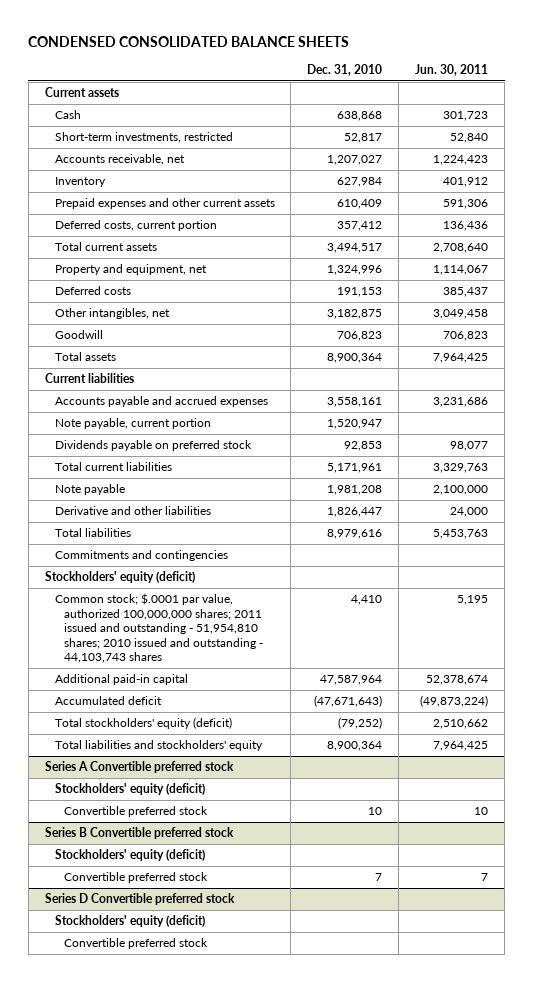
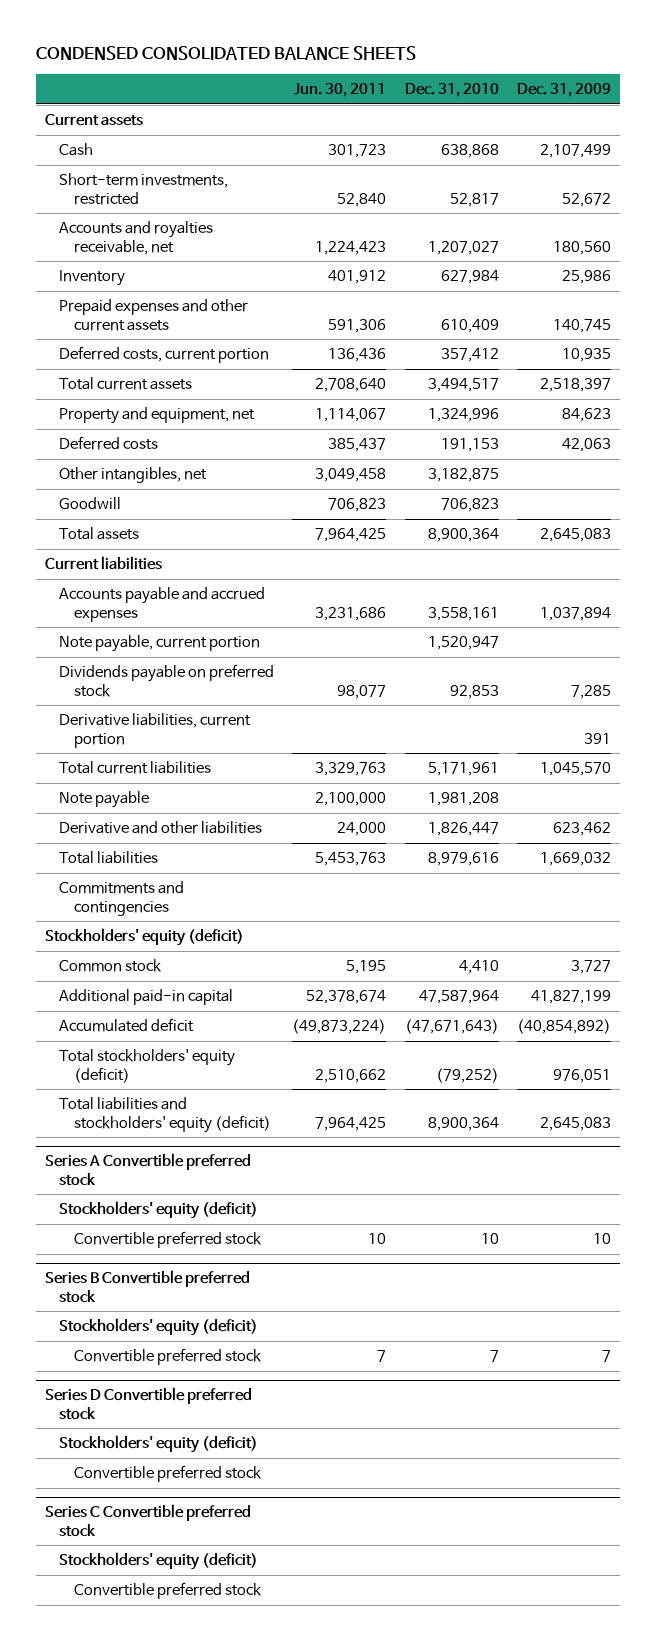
none -> [516,82,611,97] Dec. 31, 2009
[54,154,185,166] Accounts receivable, net -> [59,221,214,255] Accounts and royalties receivable, net
none -> [59,713,252,748] Derivative liabilities, current portion
[54,593,264,663] Common stock; $.0001 par value, authorized 100,000,000 shares; 2011 issued and outstanding - 51,954,810 shares; 2010 issued and outstanding - 44,103,743 shares -> [59,959,163,973] Common stock
[54,740,263,752] Total liabilities and stockholders' equity -> [59,1097,272,1133] Total liabilities and stockholders' equity (deficit)
none -> [44,1504,251,1537] Series C Convertible preferred stock
none -> [59,1552,259,1571] Stockholders' equity (deficit)
none -> [74,1582,263,1600] Convertible preferred stock

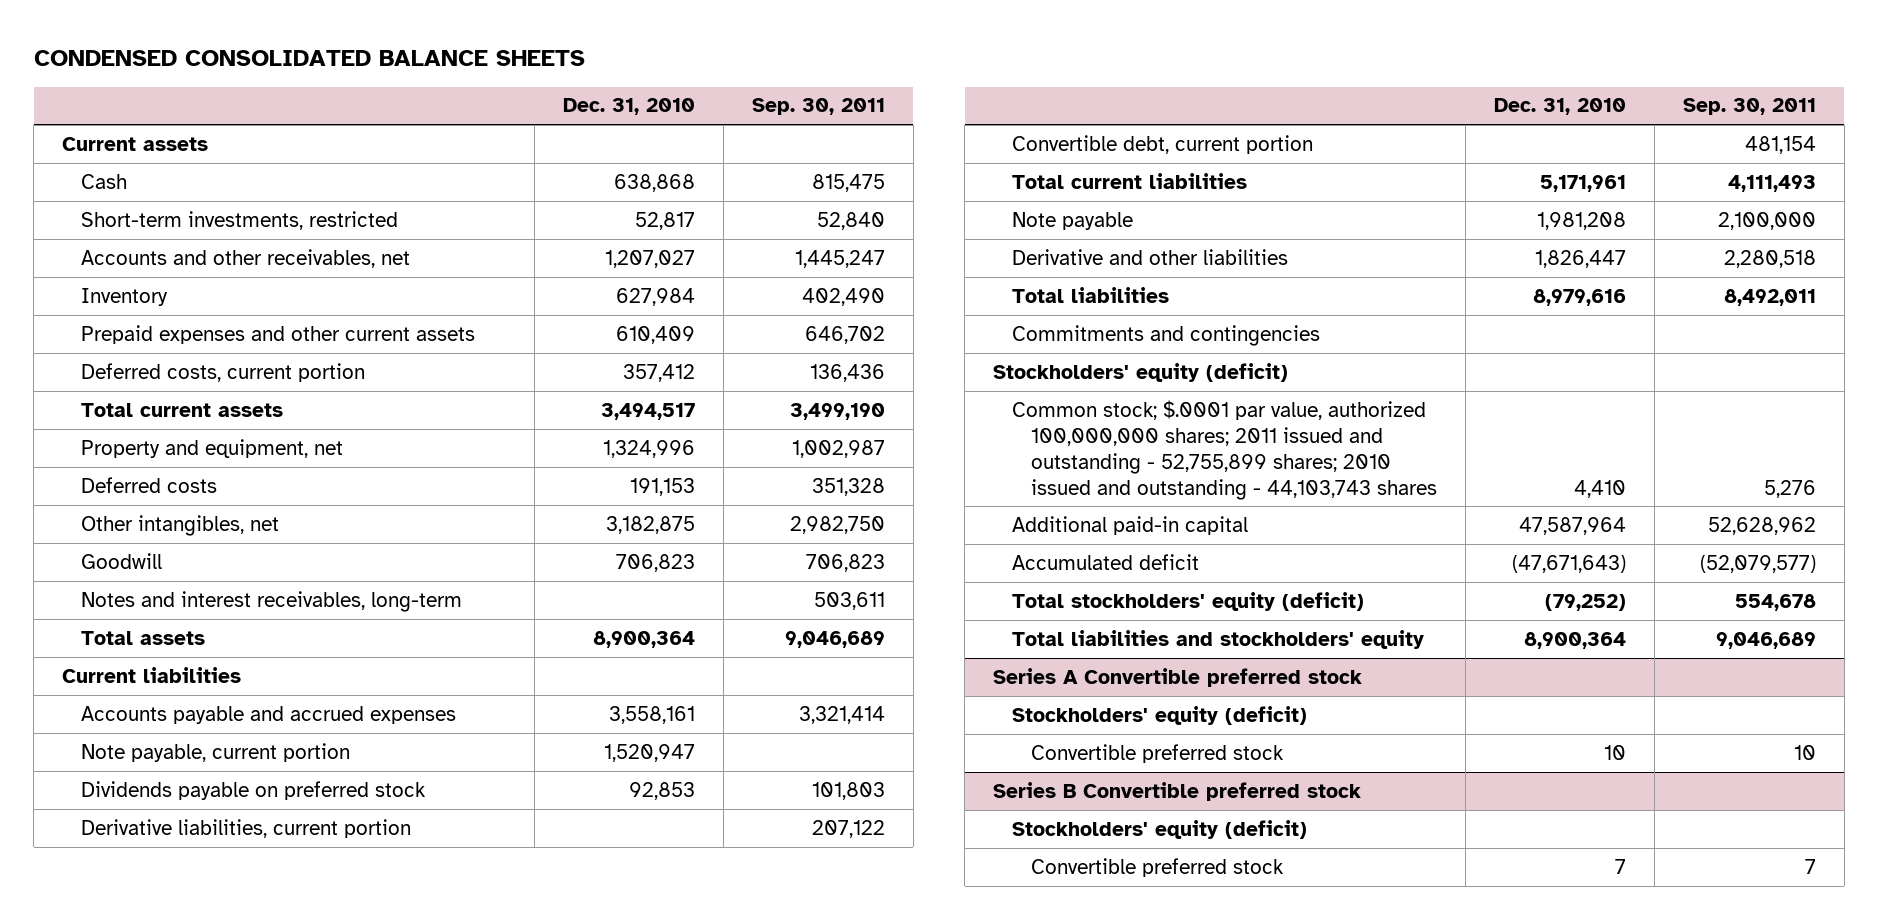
[294,82,387,97] Jun. 30, 2011 -> none
[516,82,611,97] Dec. 31, 2009 -> none
none -> [751,98,885,116] Sep. 30, 2011
[59,221,214,255] Accounts and royalties receivable, net -> [81,248,411,268] Accounts and other receivables, net
none -> [81,590,463,612] Notes and interest receivables, long-term
none -> [1012,134,1314,154] Convertible debt, current portion
[59,959,163,973] Common stock -> [1012,399,1437,500] Common stock; $.0001 par value, authorized 100,000,000 shares; 2011 issued and outstanding - 52,755,899 shares; 2010 issued and outstanding - 44,103,743 shares
[59,1097,272,1133] Total liabilities and stockholders' equity (deficit) -> [1012,629,1425,649] Total liabilities and stockholders' equity
[44,1387,252,1420] Series D Convertible preferred stock -> none
[59,1435,259,1454] Stockholders' equity (deficit) -> none
[74,1465,263,1483] Convertible preferred stock -> none
[44,1504,251,1537] Series C Convertible preferred stock -> none
[59,1552,259,1571] Stockholders' equity (deficit) -> none
[74,1582,263,1600] Convertible preferred stock -> none

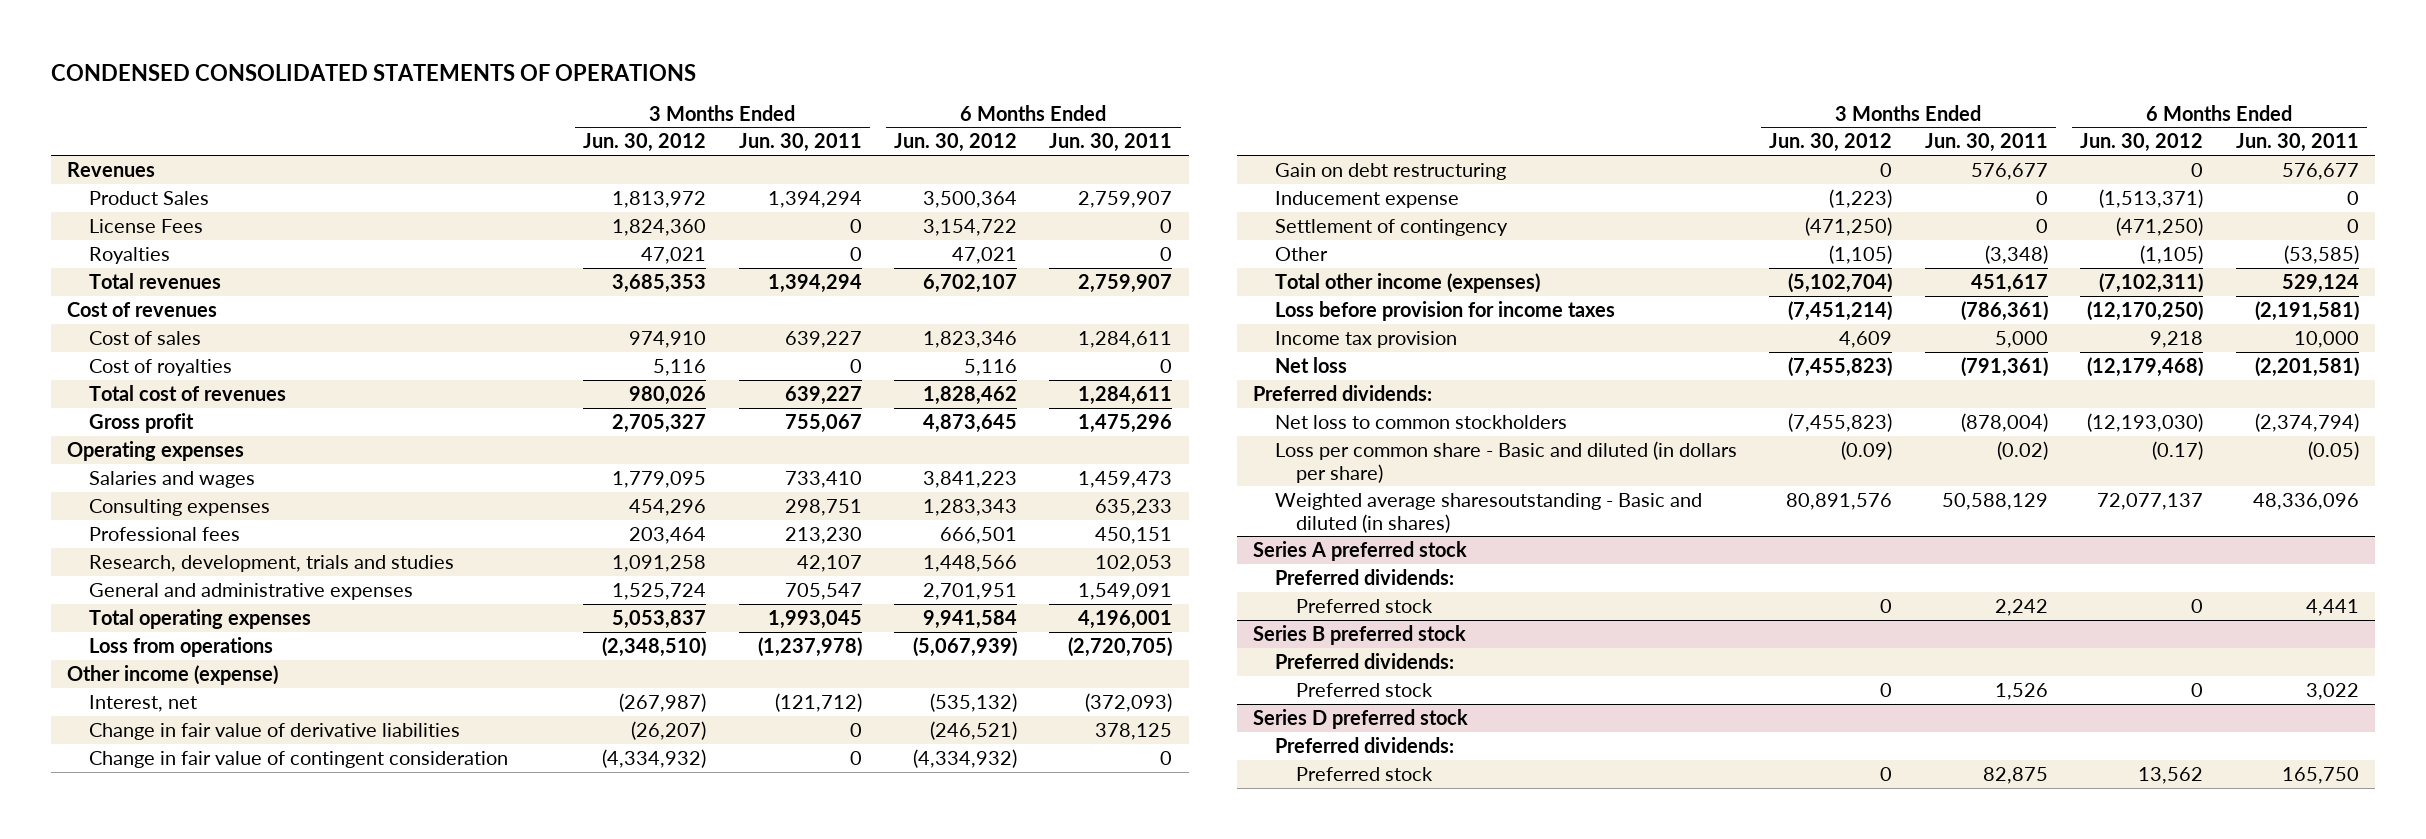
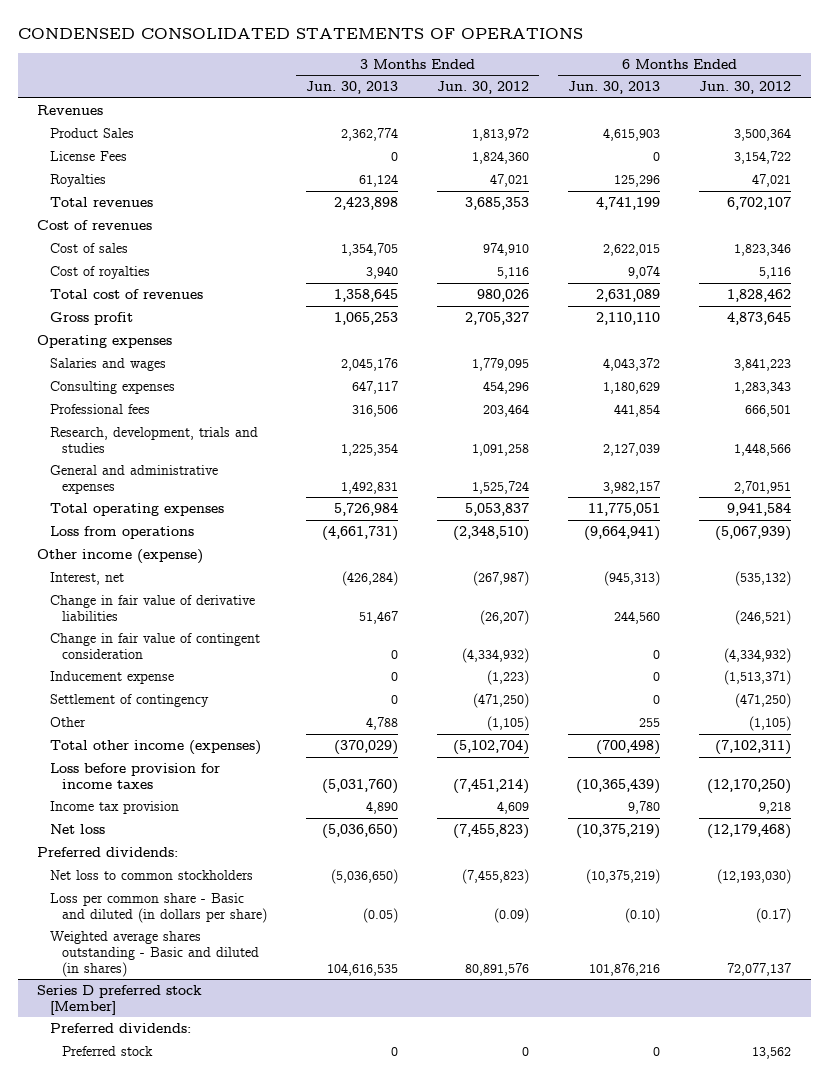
[738,133,862,153] Jun. 30, 2011 -> none
[1049,133,1173,153] Jun. 30, 2011 -> none
none -> [306,81,399,95] Jun. 30, 2013
none -> [568,81,661,95] Jun. 30, 2013
[1274,162,1506,180] Gain on debt restructuring -> none
[1253,540,1468,561] Series A preferred stock -> none
[1274,568,1454,585] Preferred dividends: -> none
[1296,598,1434,613] Preferred stock -> none
[1253,624,1467,645] Series B preferred stock -> none
[1274,652,1454,669] Preferred dividends: -> none
[1296,682,1434,697] Preferred stock -> none
[1274,492,1702,533] Weighted average sharesoutstanding - Basic and diluted (in shares) -> [49,931,259,977] Weighted average shares outstanding - Basic and diluted (in shares)
[1253,708,1469,729] Series D preferred stock -> [37,985,203,1015] Series D preferred stock [Member]

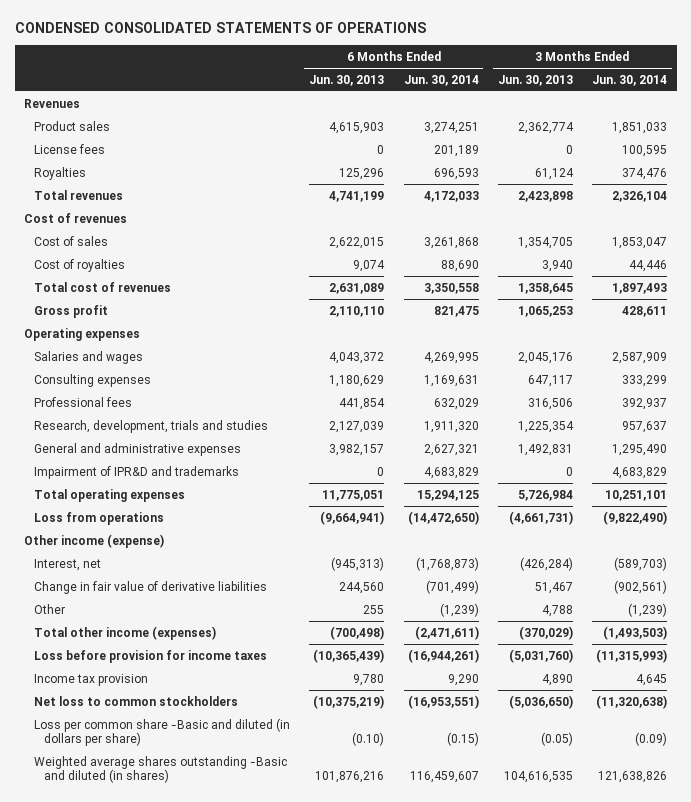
[437,81,530,95] Jun. 30, 2012 -> none
[699,81,792,95] Jun. 30, 2012 -> none
none -> [403,74,479,86] Jun. 30, 2014
none -> [592,74,668,86] Jun. 30, 2014
[49,128,134,139] Product Sales -> [34,120,111,131] Product sales
[49,151,127,162] License Fees -> [34,143,106,154] License fees
none -> [34,465,240,479] Impairment of IPR&D and trademarks
[49,633,260,659] Change in fair value of contingent consideration -> none
[49,671,174,685] Inducement expense -> none
[49,694,209,708] Settlement of contingency -> none
[49,824,105,835] Net loss -> none
[37,847,179,858] Preferred dividends: -> none
[37,985,203,1015] Series D preferred stock [Member] -> none
[49,1023,191,1034] Preferred dividends: -> none
[61,1046,153,1057] Preferred stock -> none
[49,893,267,923] Loss per common share - Basic and diluted (in dollars per share) -> [34,717,291,747] Loss per common share -Basic and diluted (in dollars per share)
[49,931,259,977] Weighted average shares outstanding - Basic and diluted (in shares) -> [34,755,288,784] Weighted average shares outstanding -Basic and diluted (in shares)

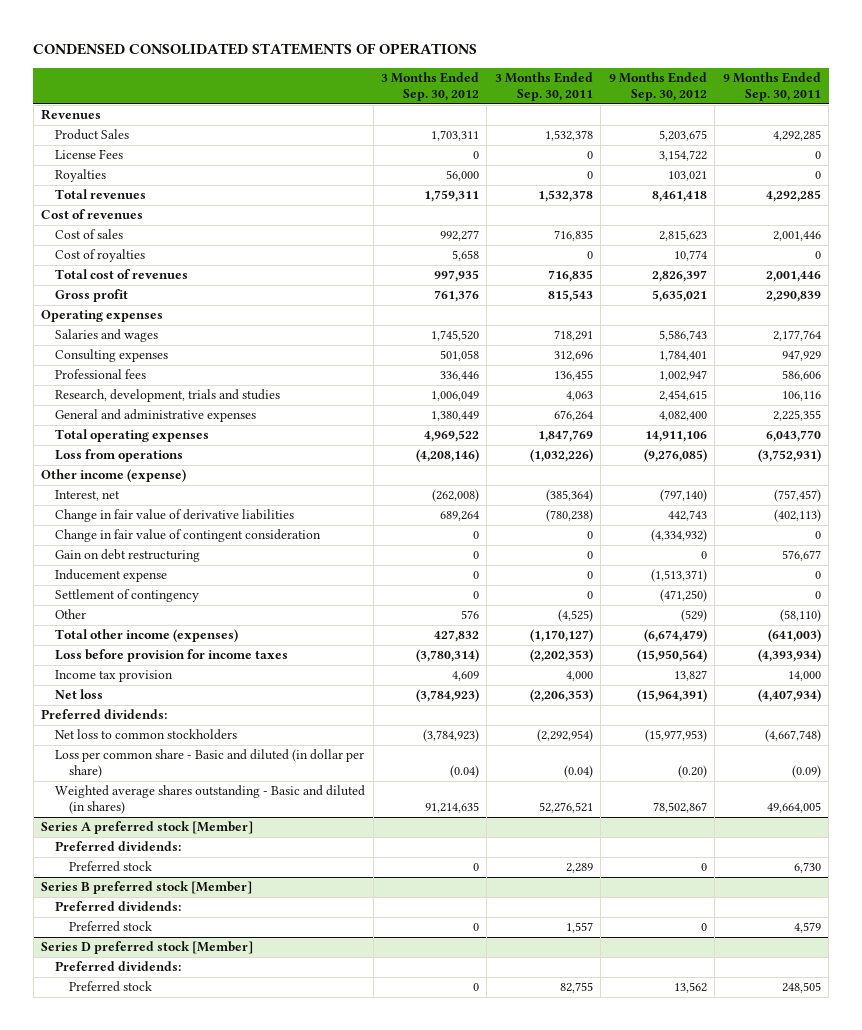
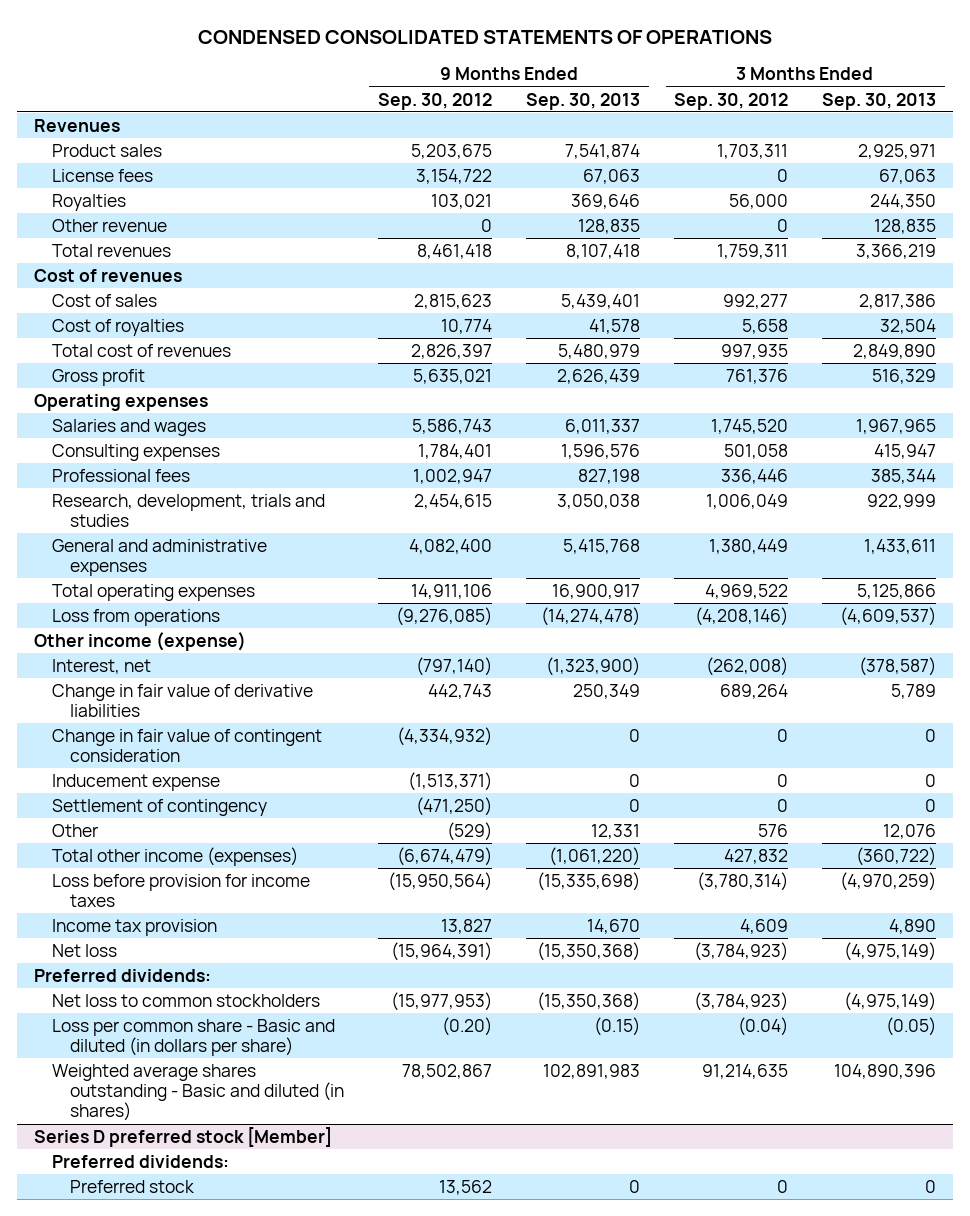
[494,72,593,102] 3 Months Ended Sep. 30, 2011 -> none
[722,72,821,102] 9 Months Ended Sep. 30, 2011 -> none
none -> [526,92,641,110] Sep. 30, 2013
none -> [822,92,937,110] Sep. 30, 2013
[55,129,130,141] Product Sales -> [52,143,163,157] Product sales
[55,149,124,160] License Fees -> [52,168,154,182] License fees
none -> [52,218,168,232] Other revenue
[55,549,201,563] Gain on debt restructuring -> none
[55,749,365,779] Loss per common share - Basic and diluted (in dollar per share) -> [52,1018,336,1057] Loss per common share - Basic and diluted (in dollars per share)
[41,821,254,835] Series A preferred stock [Member] -> none
[55,841,182,852] Preferred dividends: -> none
[69,861,153,873] Preferred stock -> none
[41,881,253,895] Series B preferred stock [Member] -> none
[55,901,182,912] Preferred dividends: -> none
[69,921,153,933] Preferred stock -> none

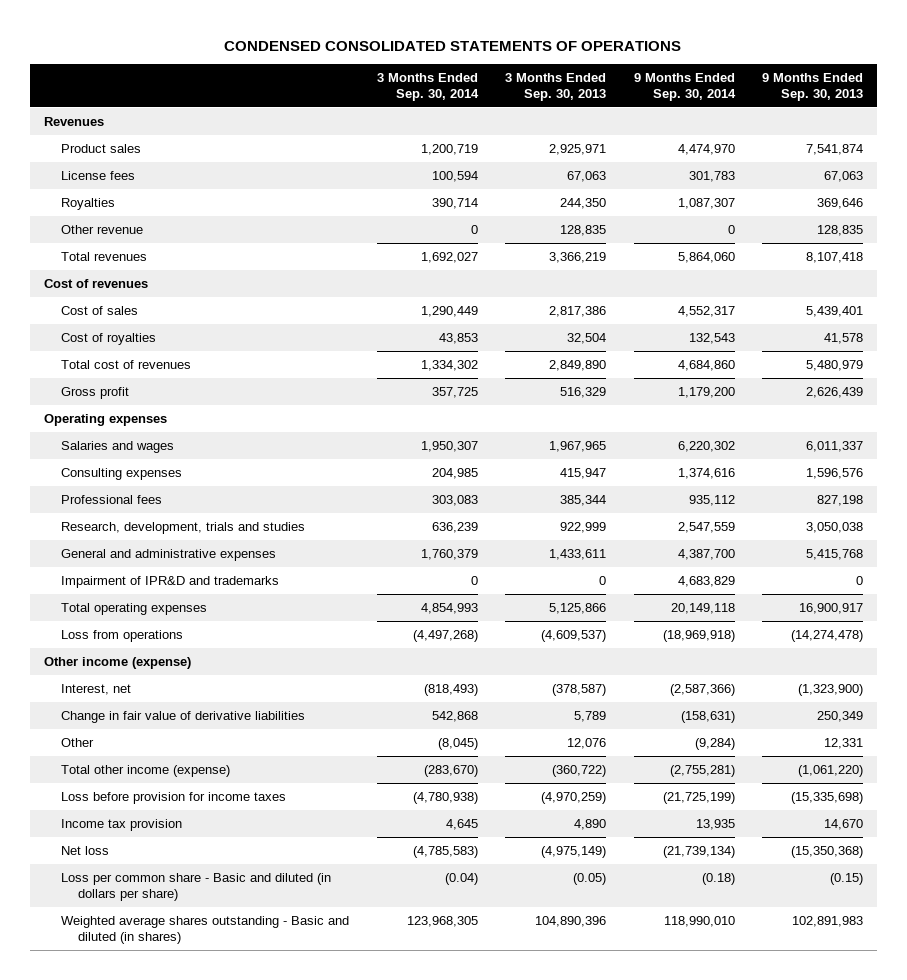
[377,92,492,110] Sep. 30, 2012 -> none
[674,92,789,110] Sep. 30, 2012 -> none
none -> [376,72,479,102] 3 Months Ended Sep. 30, 2014
none -> [633,72,736,102] 9 Months Ended Sep. 30, 2014
none -> [61,575,280,588] Impairment of IPR&D and trademarks
[52,728,323,763] Change in fair value of contingent consideration -> none
[52,773,221,791] Inducement expense -> none
[52,798,268,816] Settlement of contingency -> none
[52,846,299,866] Total other income (expenses) -> [61,764,231,777] Total other income (expense)
[34,968,212,982] Preferred dividends: -> none
[52,993,321,1007] Net loss to common stockholders -> none
[34,1126,333,1147] Series D preferred stock [Member] -> none
[52,1154,230,1168] Preferred dividends: -> none
[69,1179,195,1193] Preferred stock -> none

